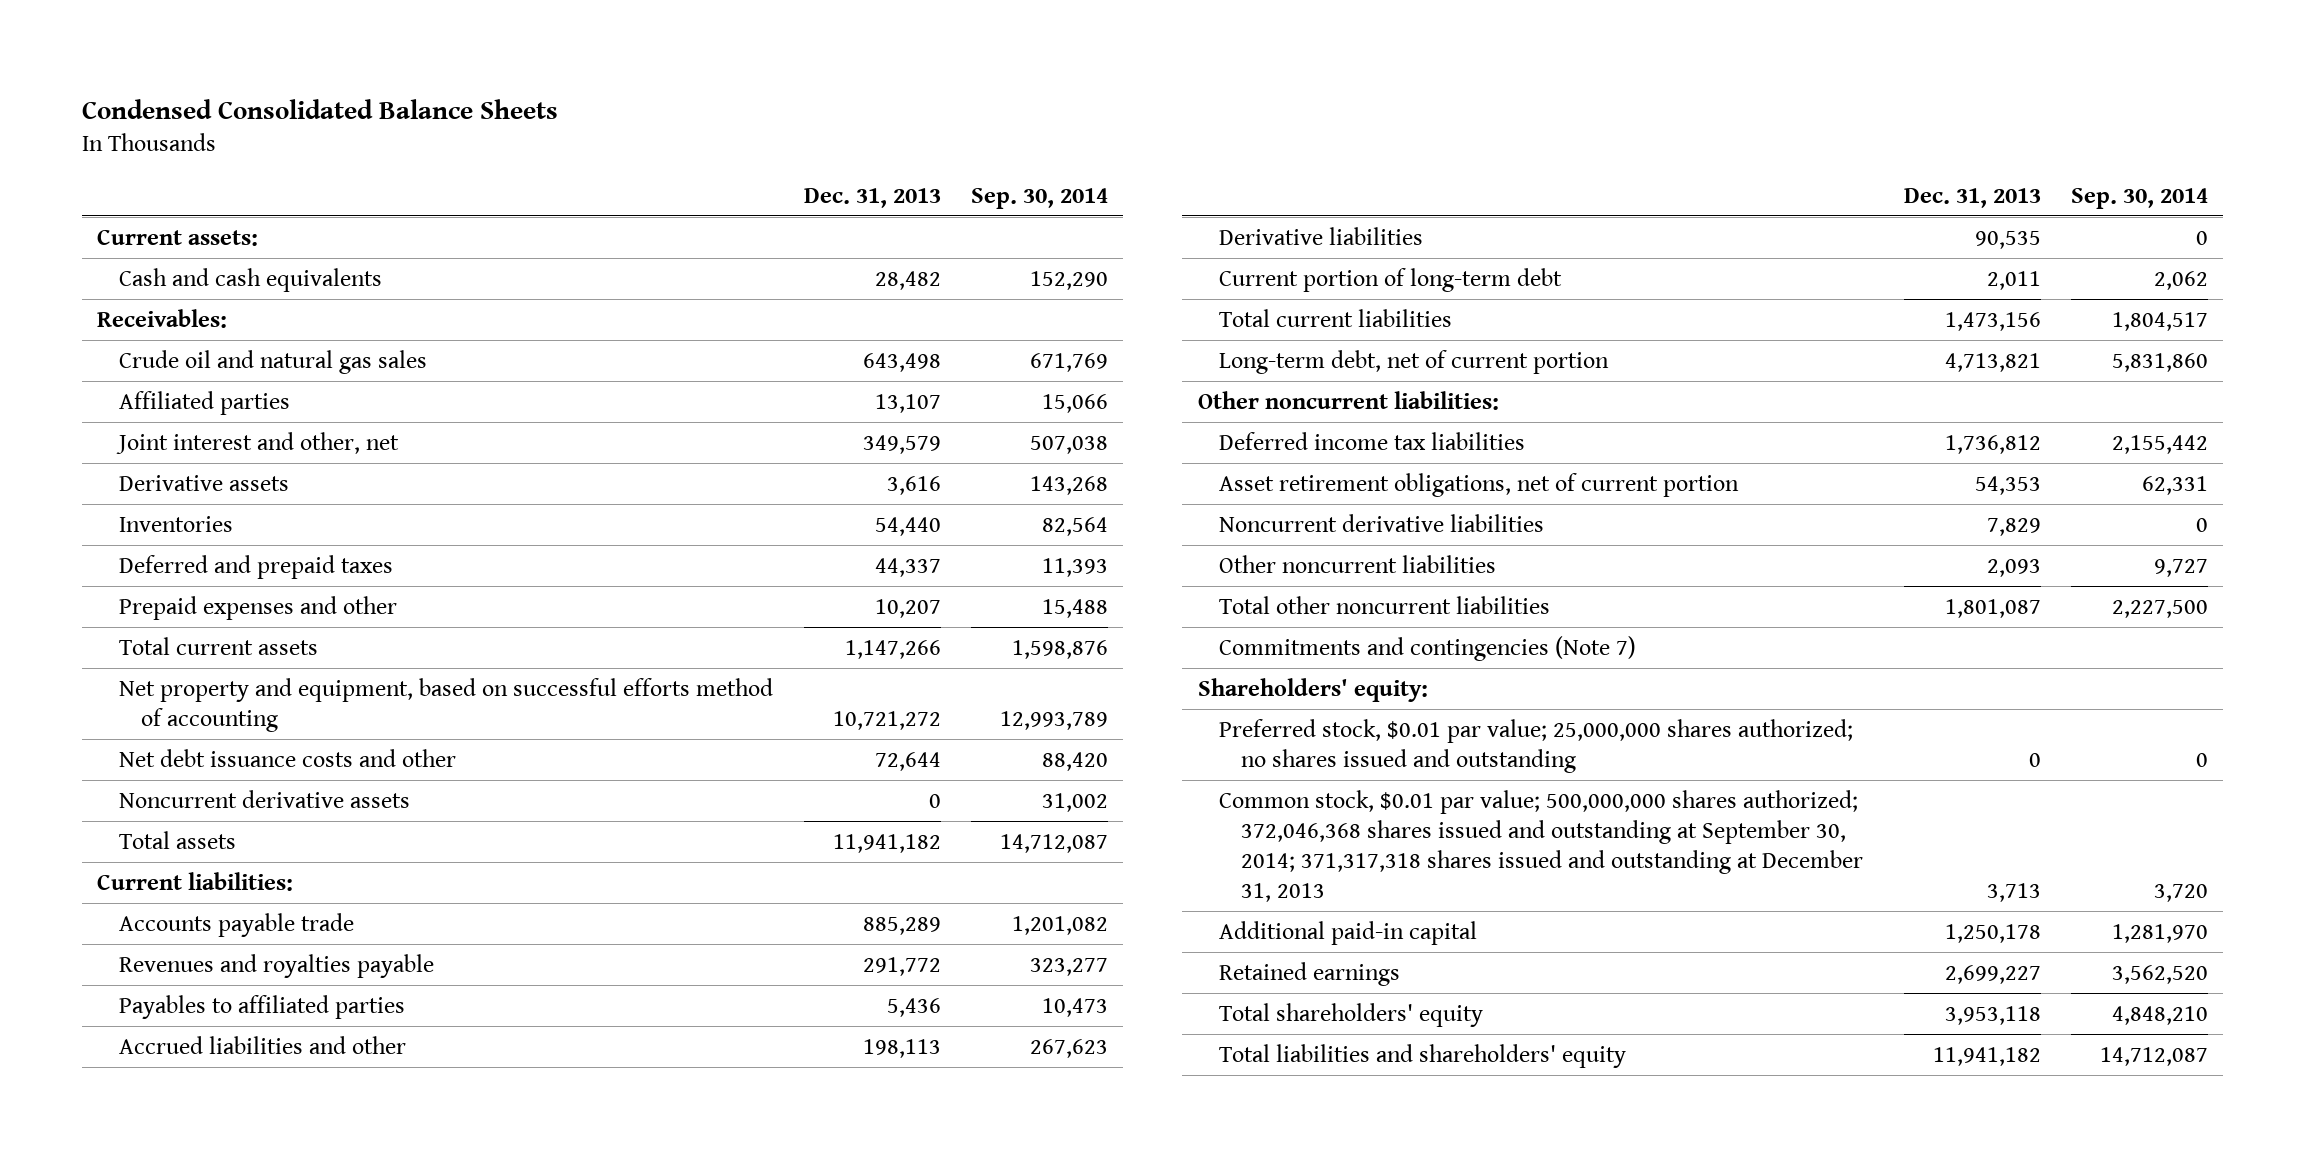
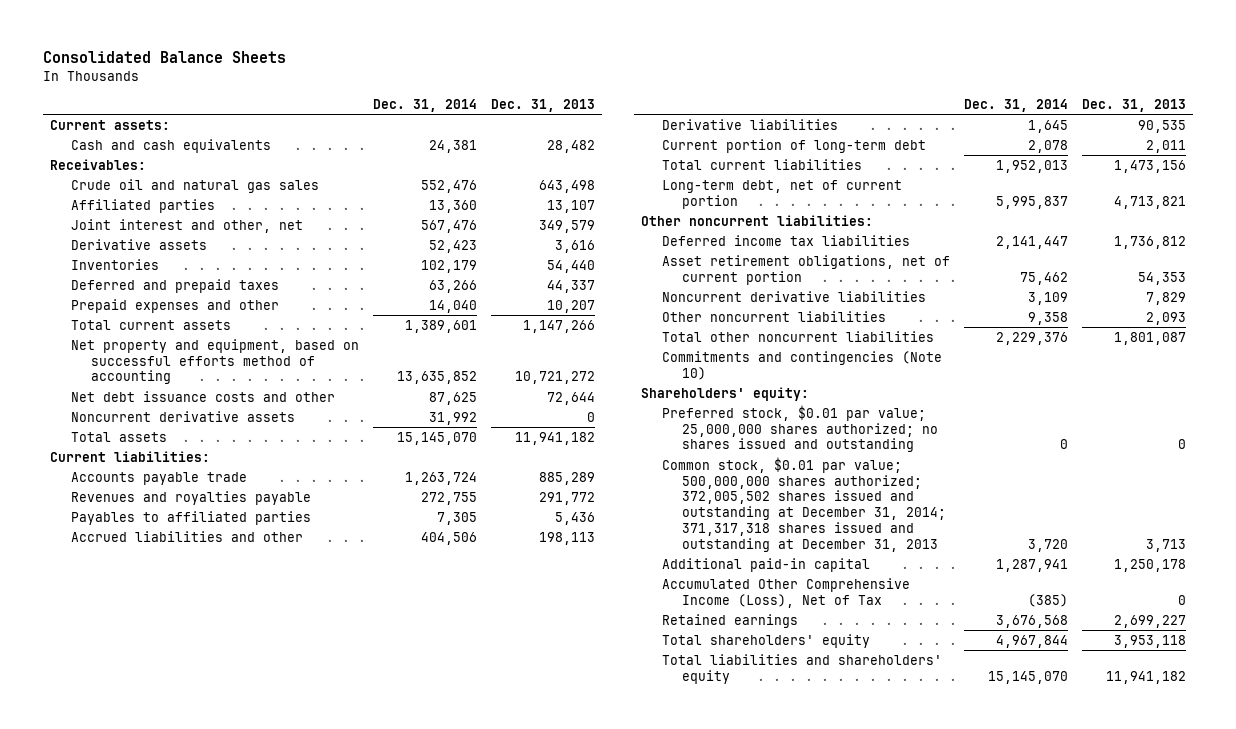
[82,98,559,119] Condensed Consolidated Balance Sheets -> [43,51,287,64] Consolidated Balance Sheets
[970,187,1108,209] Sep. 30, 2014 -> none
none -> [372,98,477,112] Dec. 31, 2014
[1219,636,1637,662] Commitments and contingencies (Note 7) -> [661,350,942,380] Commitments and contingencies (Note 10)
[1219,790,1864,902] Common stock, $0.01 par value; 500,000,000 shares authorized; 372,046,368 shares issued and outstanding at September 30, 2014; 371,317,318 shares issued and outstanding at December 31, 2013 -> [661,456,947,552] Common stock, $0.01 par value; 500,000,000 shares authorized; 372,005,502 shares issued and outstanding at December 31, 2014; 371,317,318 shares issued and outstanding at December 31, 2013
none -> [661,577,910,608] Accumulated Other Comprehensive Income (Loss), Net of Tax

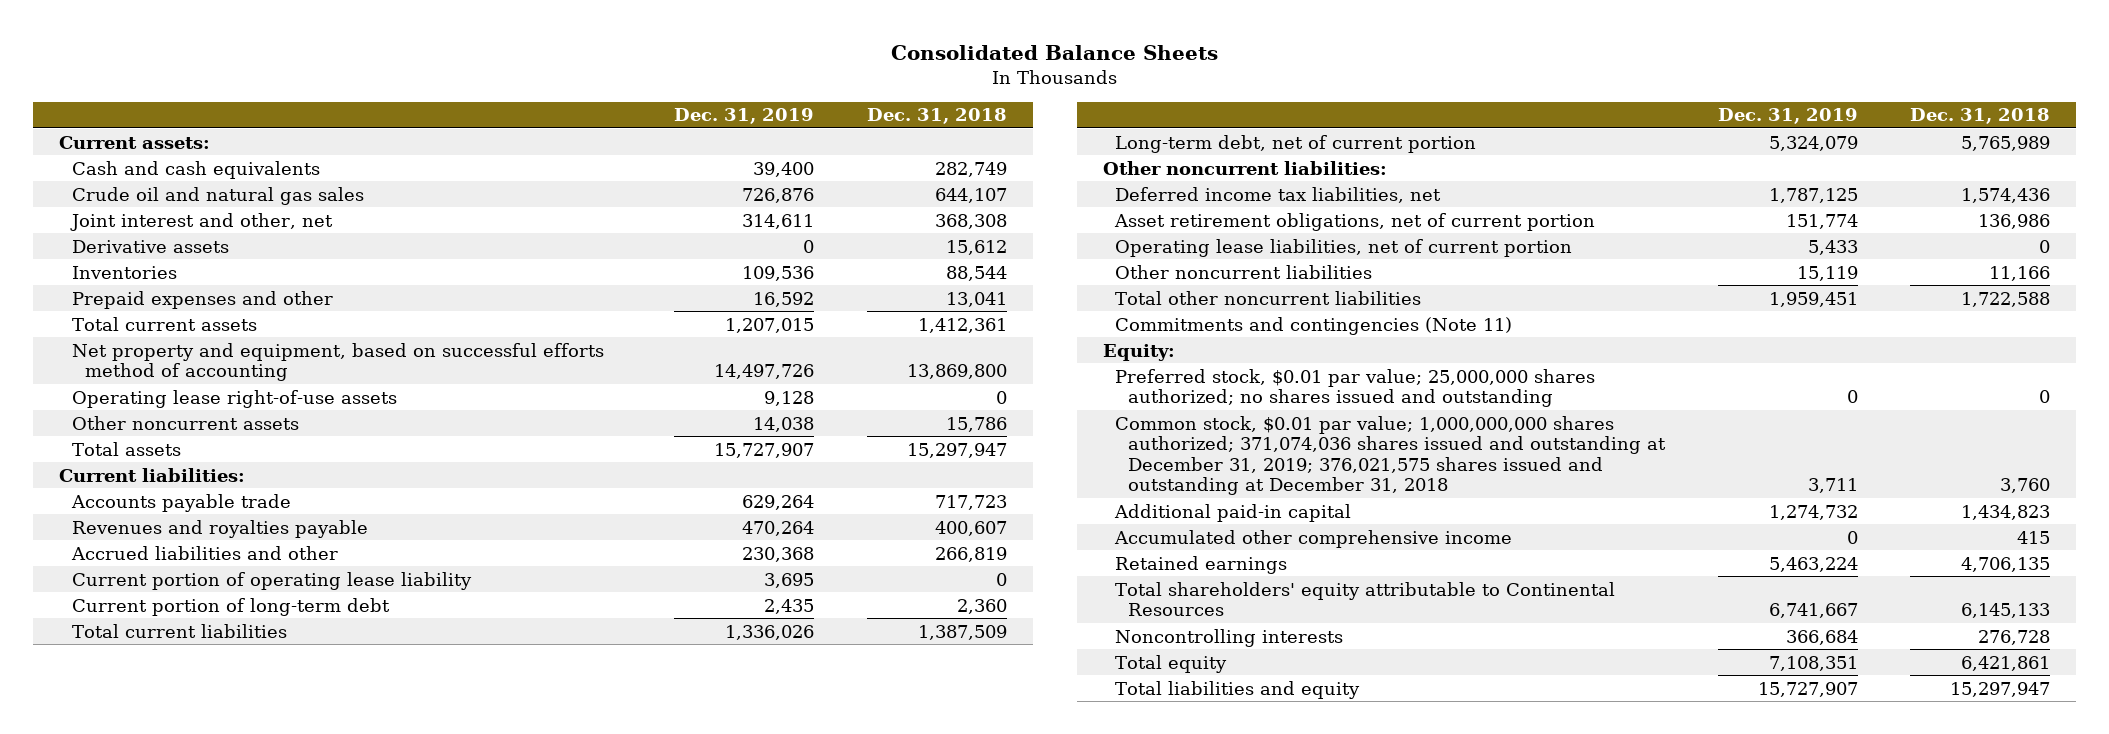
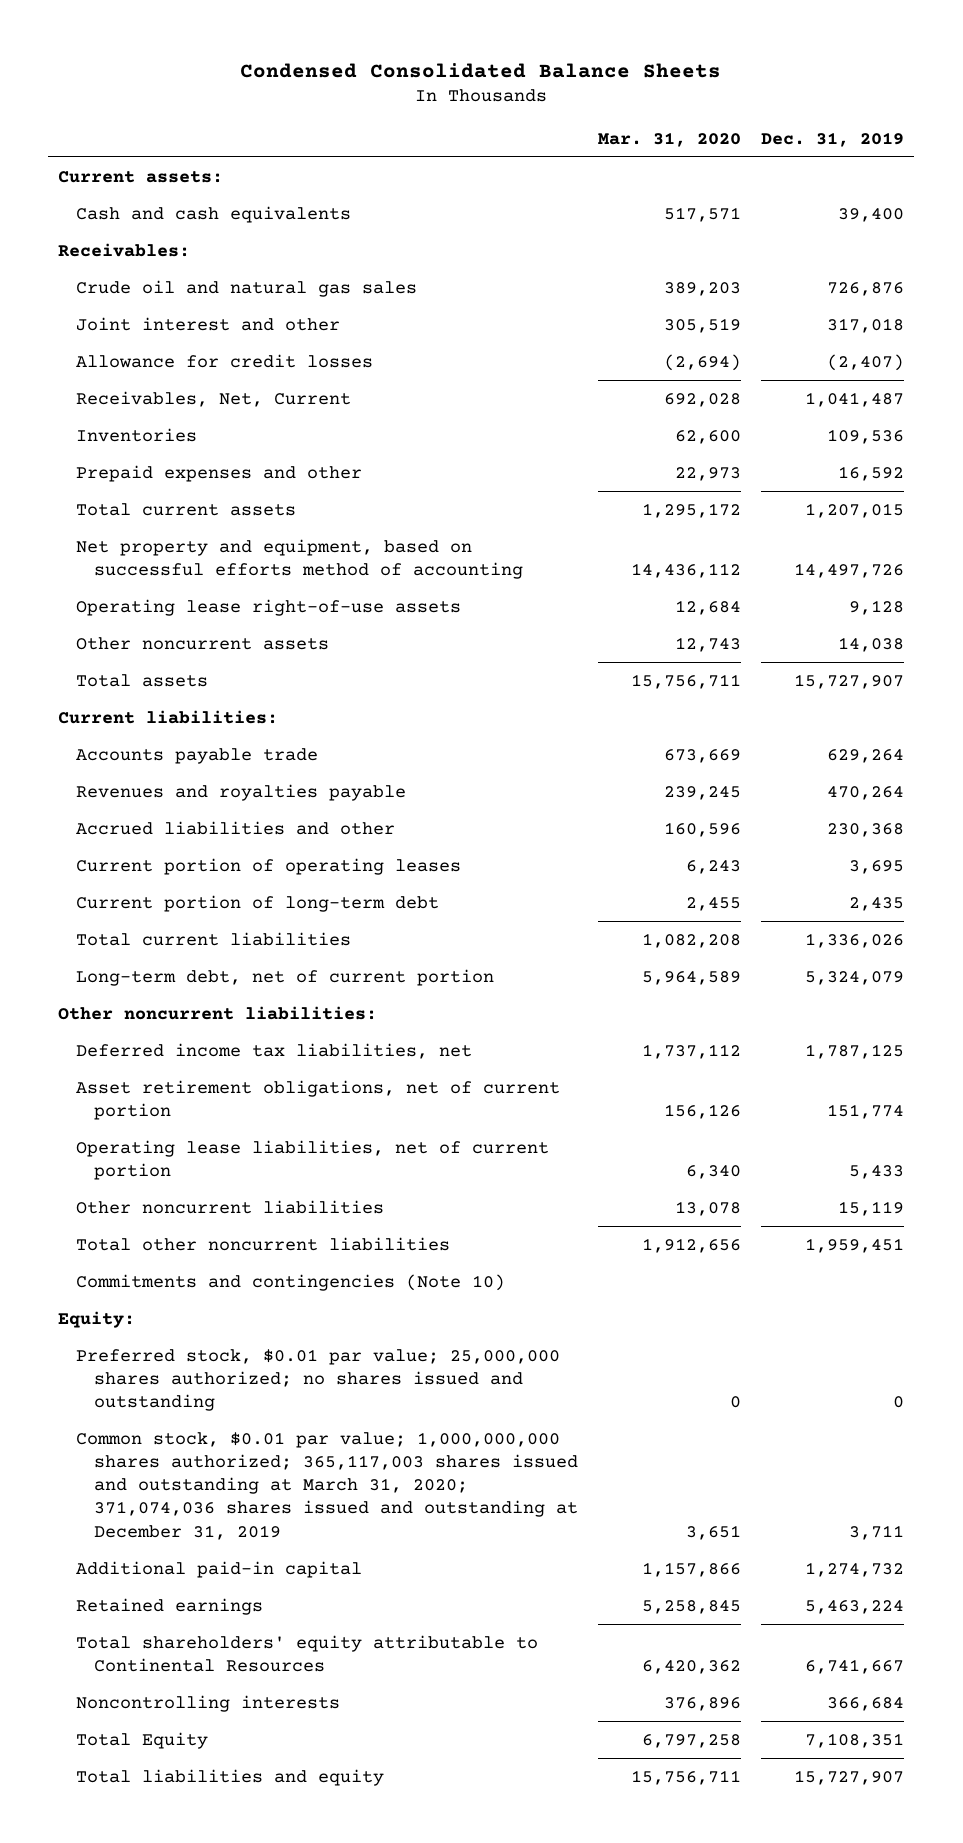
[890,45,1218,61] Consolidated Balance Sheets -> [240,62,722,78] Condensed Consolidated Balance Sheets
[866,108,1007,125] Dec. 31, 2018 -> none
none -> [598,131,742,147] Mar. 31, 2020
none -> [58,242,191,257] Receivables:
[71,239,229,253] Derivative assets -> none
[69,212,333,231] Joint interest and other, net -> [76,316,341,331] Joint interest and other
[742,213,815,229] 314,611 -> [827,317,905,333] 317,018
none -> [76,353,374,368] Allowance for credit losses
none -> [76,390,352,407] Receivables, Net, Current
[71,571,472,590] Current portion of operating lease liability -> [76,857,462,875] Current portion of operating leases
[1115,316,1513,335] Commitments and contingencies (Note 11) -> [76,1273,506,1291] Commitments and contingencies (Note 10)
[1115,415,1667,496] Common stock, $0.01 par value; 1,000,000,000 shares authorized; 371,074,036 shares issued and outstanding at December 31, 2019; 376,021,575 shares issued and outstanding at December 31, 2018 -> [76,1431,579,1540] Common stock, $0.01 par value; 1,000,000,000 shares authorized; 365,117,003 shares issued and outstanding at March 31, 2020; 371,074,036 shares issued and outstanding at December 31, 2019
[1114,529,1513,548] Accumulated other comprehensive income -> none
[1115,654,1228,673] Total equity -> [76,1731,209,1749] Total Equity

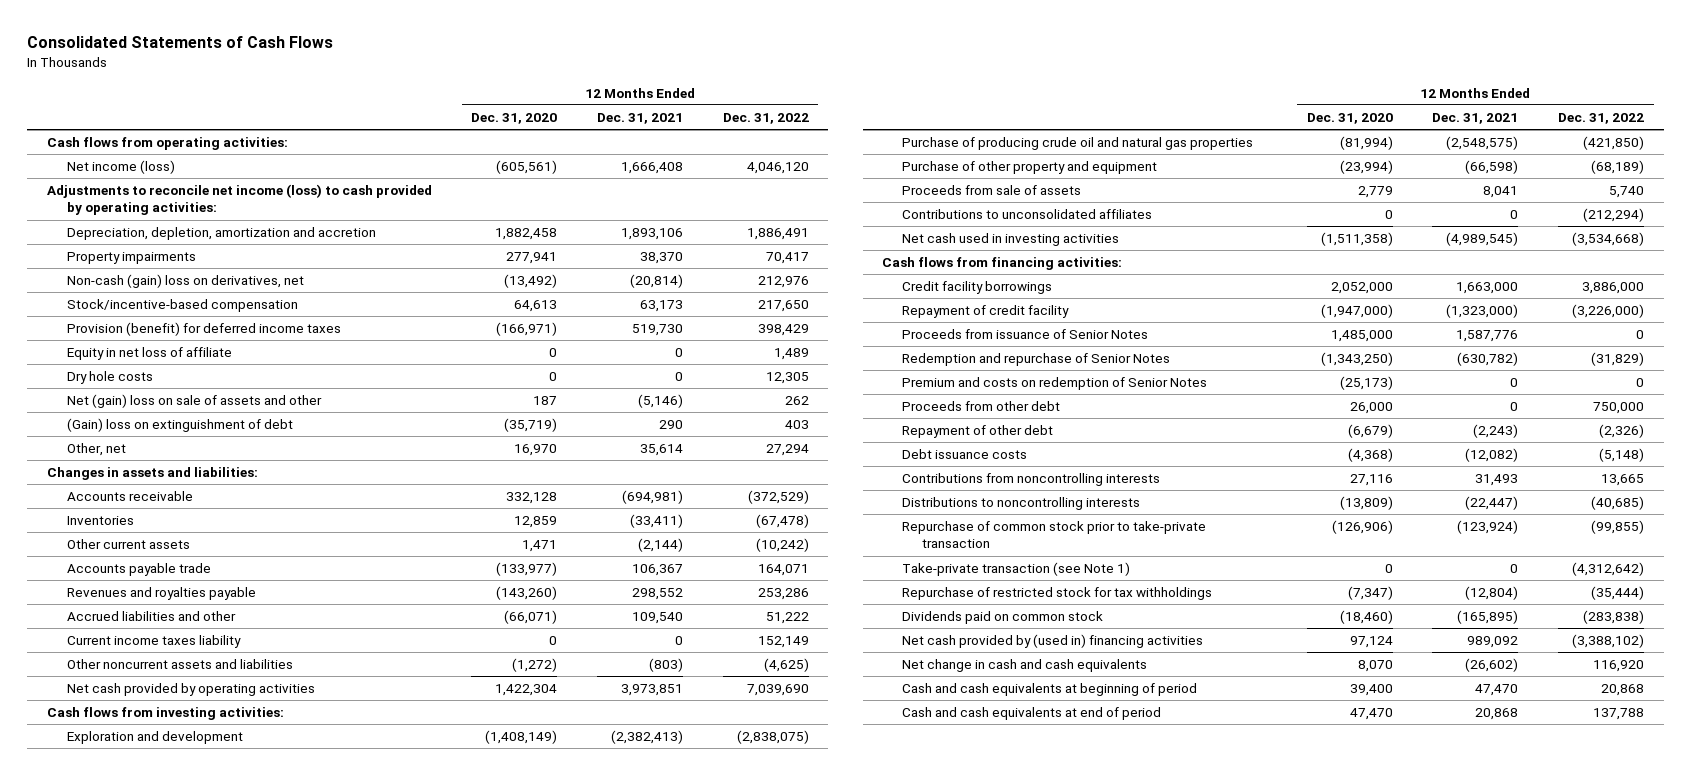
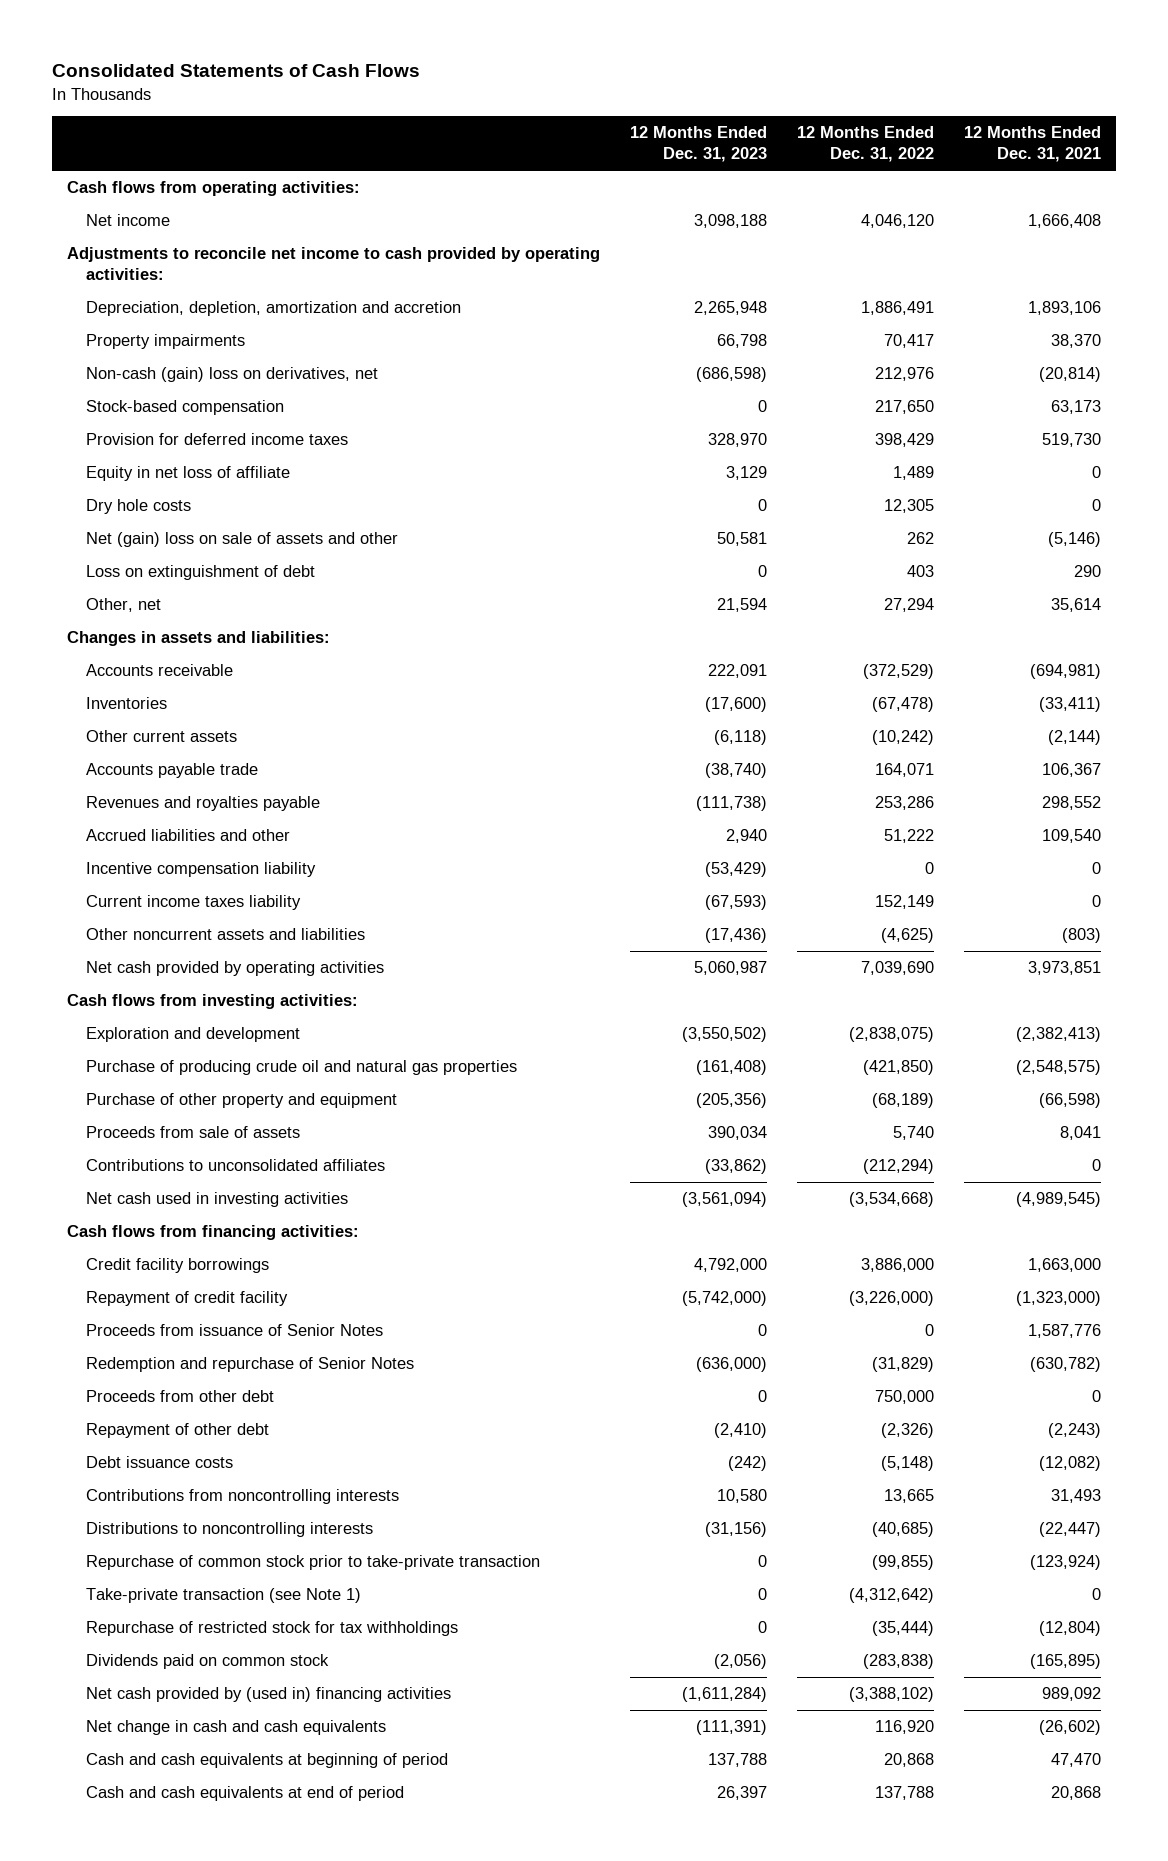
[471,112,558,124] Dec. 31, 2020 -> none
none -> [629,126,767,163] 12 Months Ended Dec. 31, 2023
[66,159,175,174] Net income (loss) -> [86,214,171,227] Net income
[46,183,432,216] Adjustments to reconcile net income (loss) to cash provided by operating activities: -> [66,247,600,281] Adjustments to reconcile net income to cash provided by operating activities:
[66,298,298,312] Stock/incentive-based compensation -> [86,400,285,416] Stock-based compensation
[66,321,341,336] Provision (benefit) for deferred income taxes -> [86,433,349,446] Provision for deferred income taxes
[66,417,293,432] (Gain) loss on extinguishment of debt -> [86,565,316,581] Loss on extinguishment of debt
none -> [86,862,317,878] Incentive compensation liability
[902,376,1208,390] Premium and costs on redemption of Senior Notes -> none

